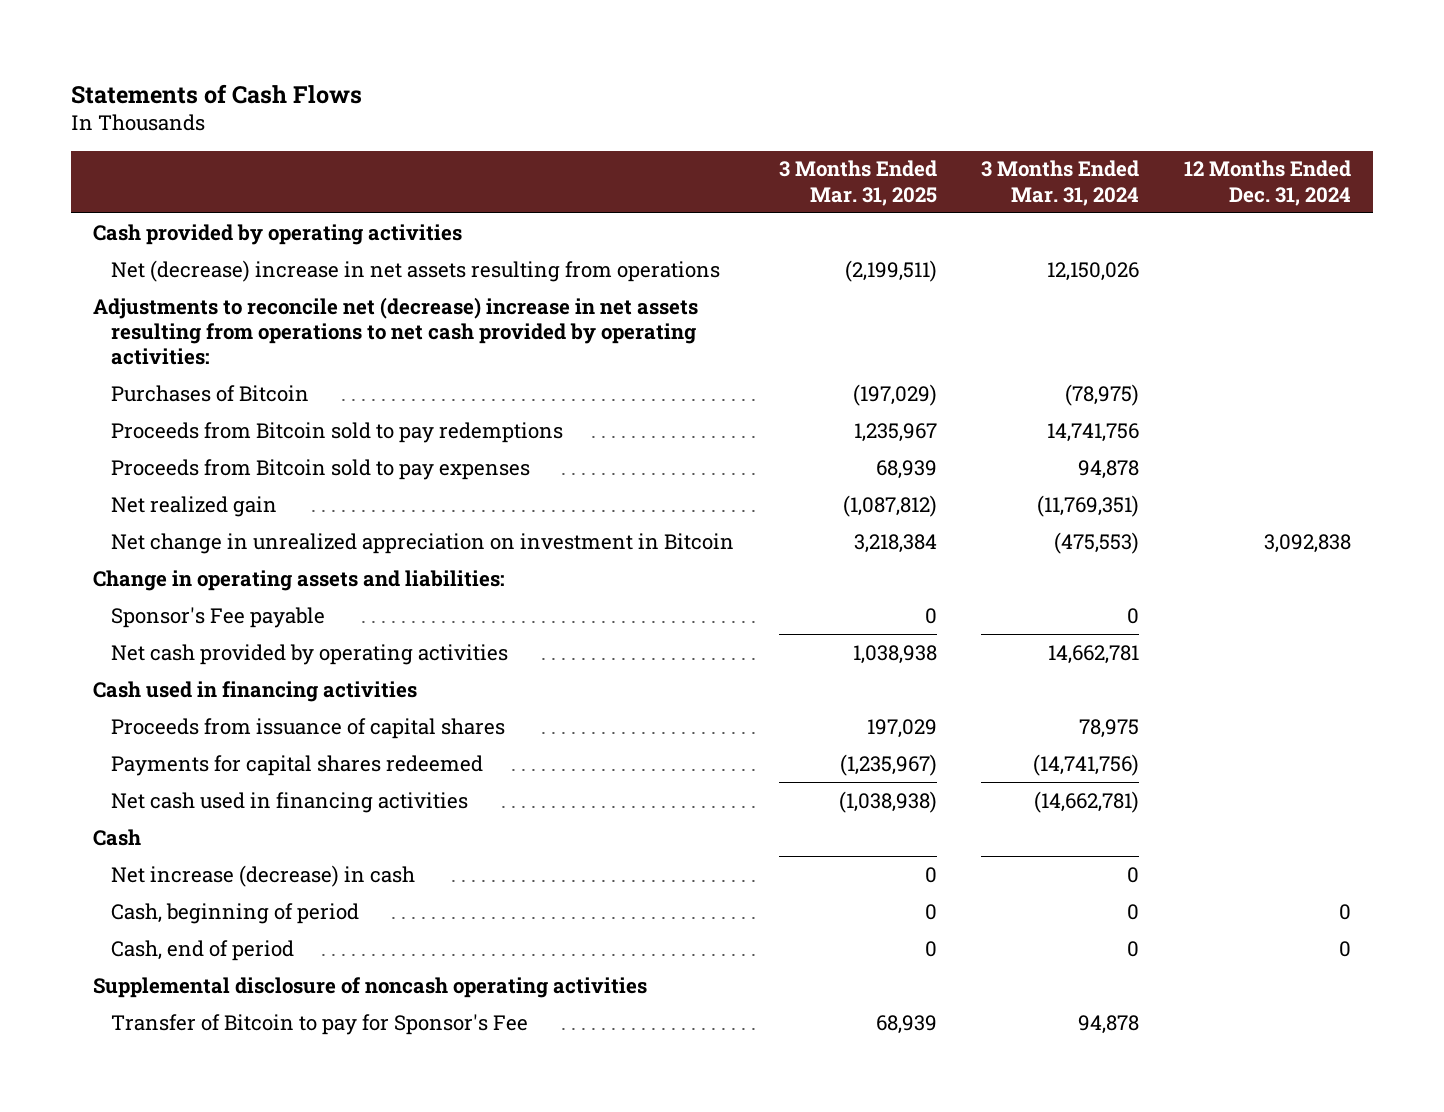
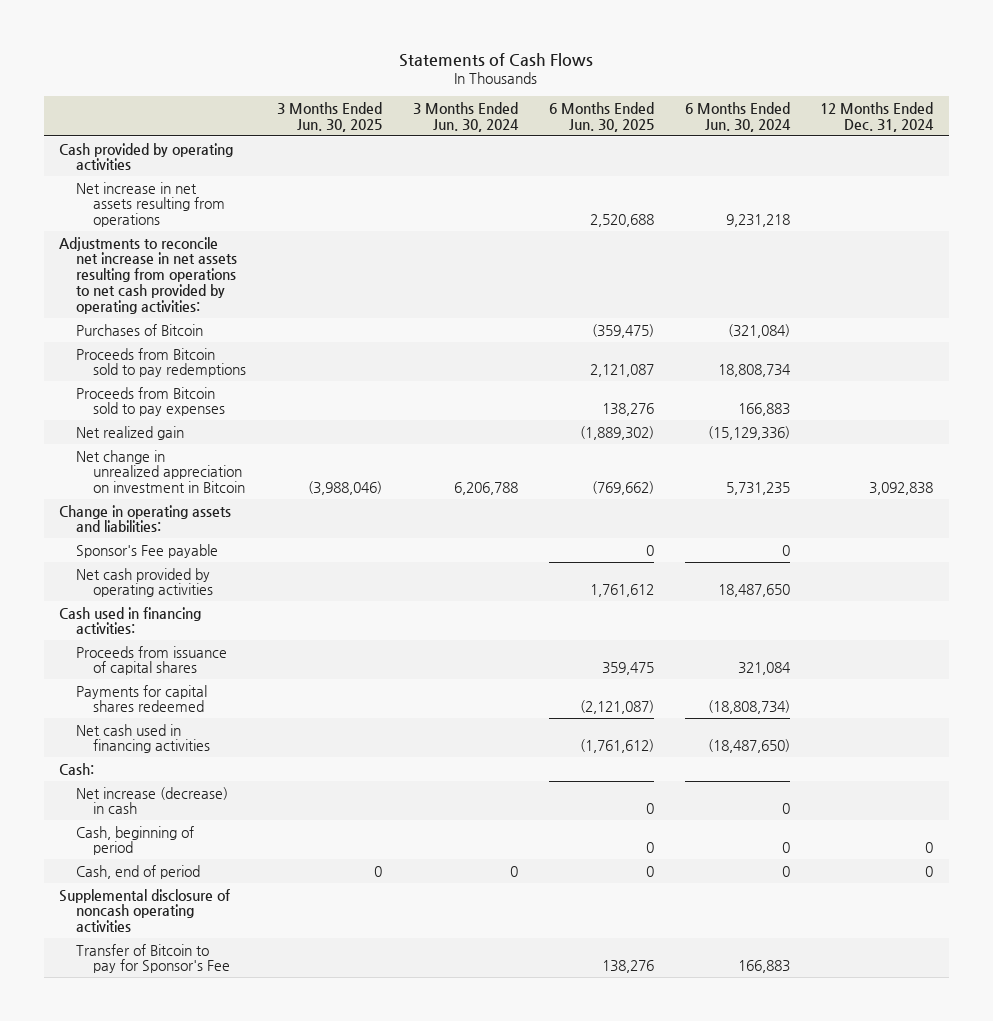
[778,160,937,206] 3 Months Ended Mar. 31, 2025 -> none
[981,160,1140,206] 3 Months Ended Mar. 31, 2024 -> none
none -> [276,101,382,132] 3 Months Ended Jun. 30, 2025
none -> [412,101,519,132] 3 Months Ended Jun. 30, 2024
none -> [548,101,654,132] 6 Months Ended Jun. 30, 2025
none -> [684,101,791,132] 6 Months Ended Jun. 30, 2024
[111,259,721,282] Net (decrease) increase in net assets resulting from operations -> [76,181,226,228] Net increase in net assets resulting from operations
[93,296,699,366] Adjustments to reconcile net (decrease) increase in net assets resulting from operations to net cash provided by operating activities: -> [59,236,238,314] Adjustments to reconcile net increase in net assets resulting from operations to net cash provided by operating activities:
[93,680,418,702] Cash used in financing activities -> [59,606,202,635] Cash used in financing activities:
[93,828,142,846] Cash -> [59,762,95,775] Cash:

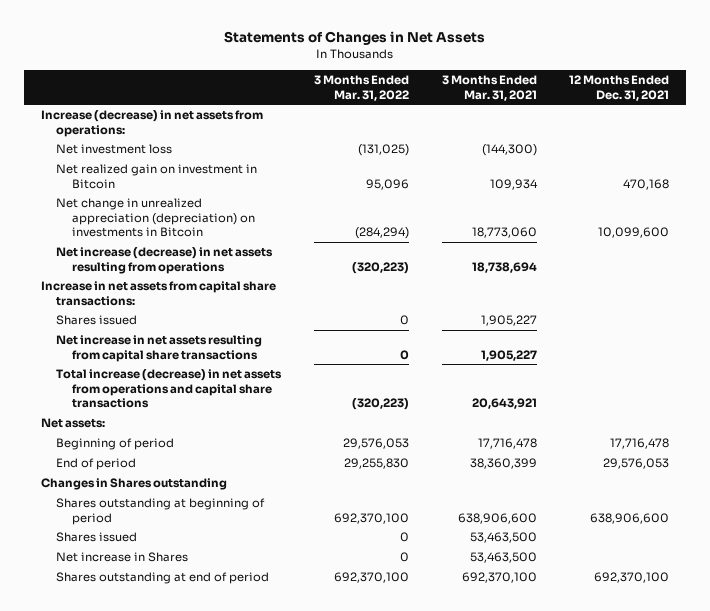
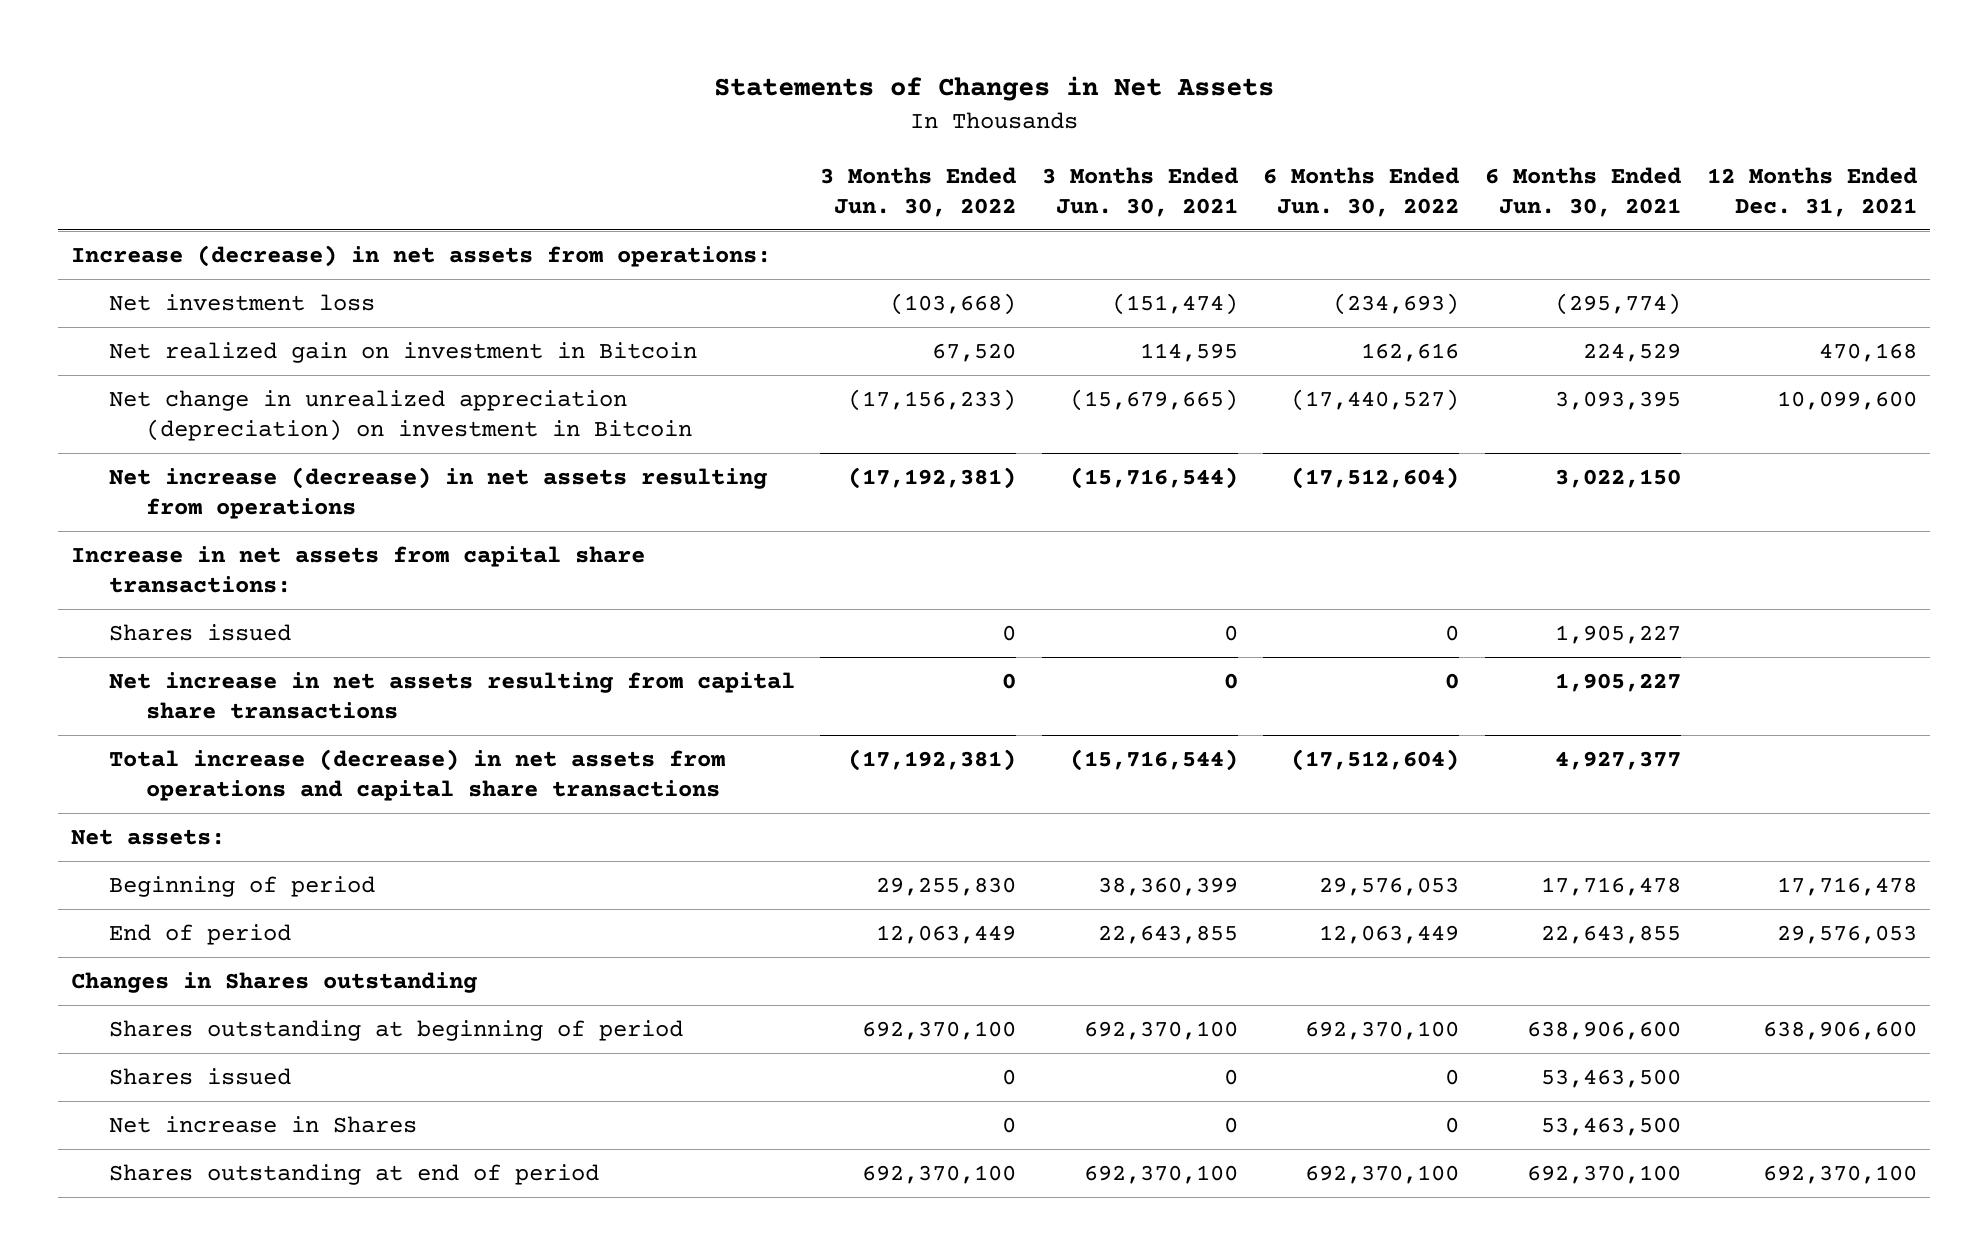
[314,75,410,101] 3 Months Ended Mar. 31, 2022 -> none
[441,75,537,101] 3 Months Ended Mar. 31, 2021 -> none
none -> [820,166,1017,217] 3 Months Ended Jun. 30, 2022
none -> [1041,166,1238,217] 3 Months Ended Jun. 30, 2021
none -> [1263,166,1460,217] 6 Months Ended Jun. 30, 2022
none -> [1485,166,1682,217] 6 Months Ended Jun. 30, 2021
[56,198,256,237] Net change in unrealized appreciation (depreciation) on investments in Bitcoin -> [108,389,693,441] Net change in unrealized appreciation (depreciation) on investment in Bitcoin

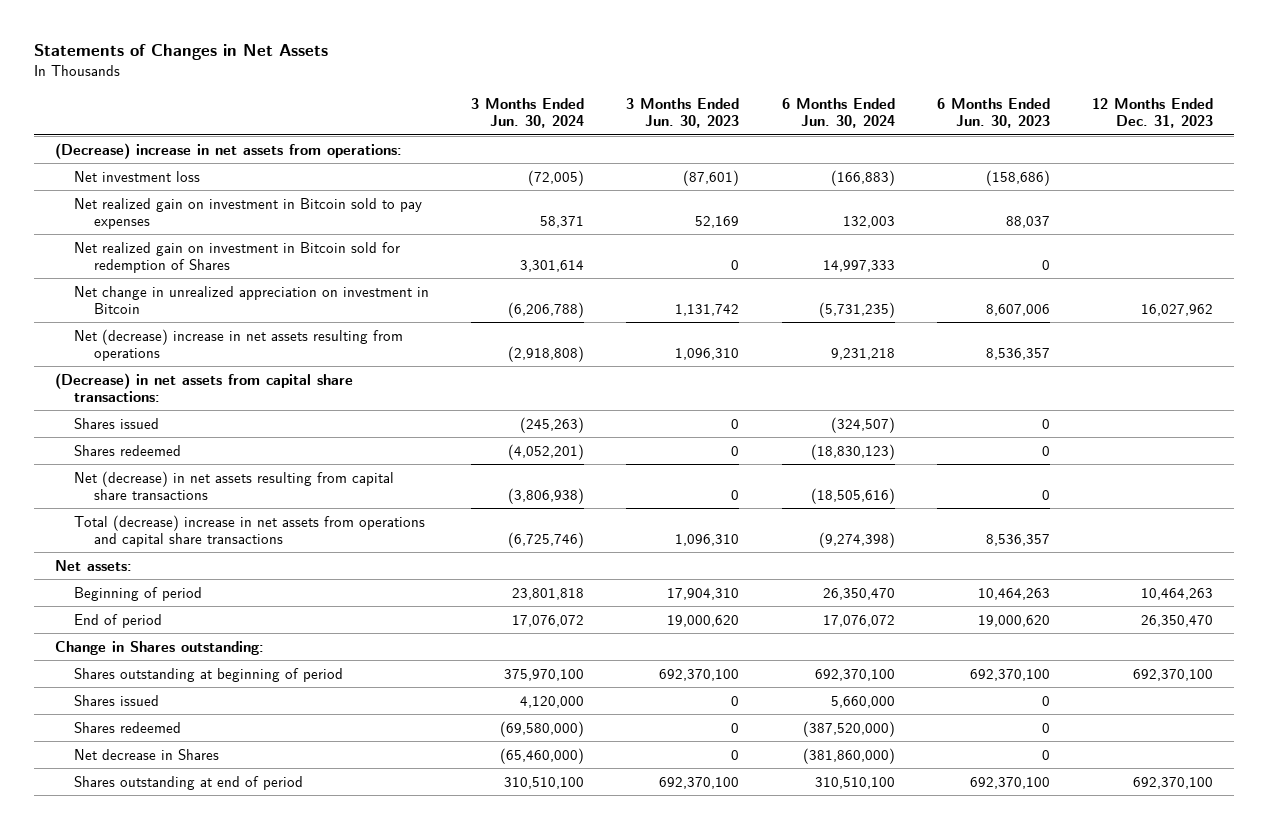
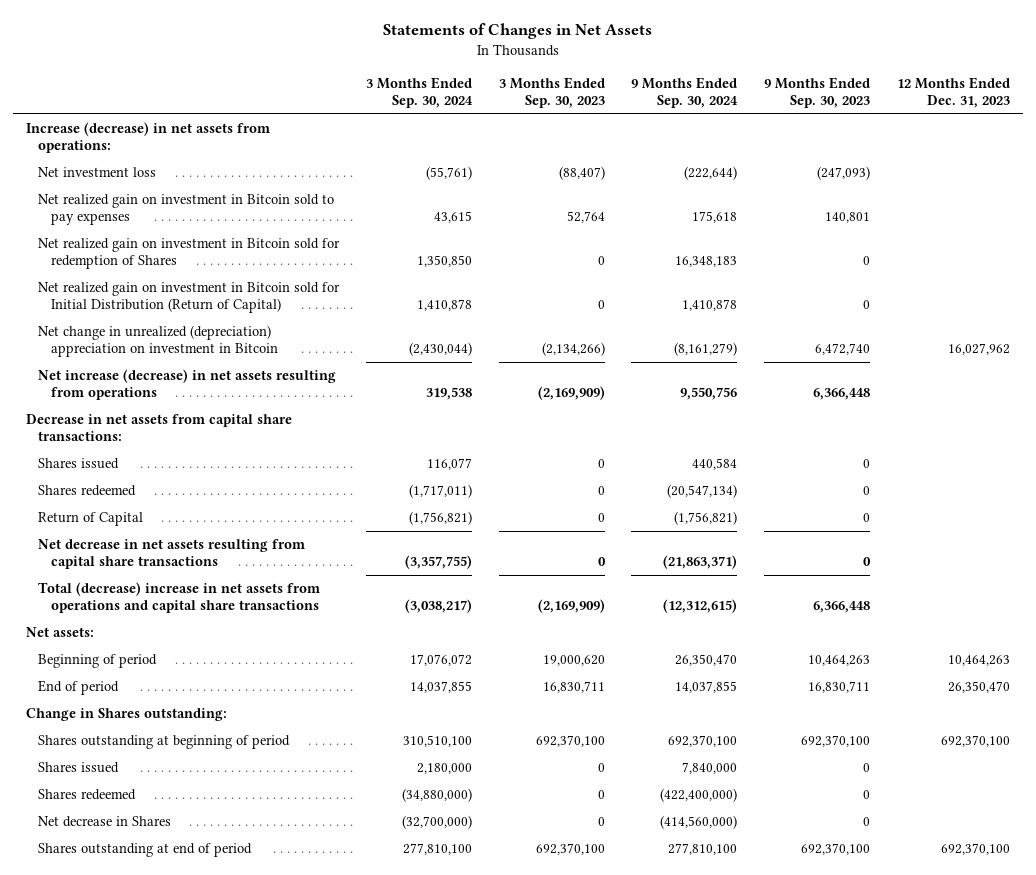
[471,97,585,129] 3 Months Ended Jun. 30, 2024 -> none
[626,97,740,129] 3 Months Ended Jun. 30, 2023 -> none
[781,97,895,129] 6 Months Ended Jun. 30, 2024 -> none
[936,97,1050,129] 6 Months Ended Jun. 30, 2023 -> none
none -> [366,76,474,108] 3 Months Ended Sep. 30, 2024
none -> [498,76,605,108] 3 Months Ended Sep. 30, 2023
none -> [631,76,739,108] 9 Months Ended Sep. 30, 2024
none -> [764,76,871,108] 9 Months Ended Sep. 30, 2023
[54,142,402,159] (Decrease) increase in net assets from operations: -> [26,122,271,154] Increase (decrease) in net assets from operations:
none -> [38,282,341,314] Net realized gain on investment in Bitcoin sold for Initial Distribution (Return of Capital)
[74,285,430,314] Net change in unrealized appreciation on investment in Bitcoin -> [38,325,278,358] Net change in unrealized (depreciation) appreciation on investment in Bitcoin
[74,328,404,361] Net (decrease) increase in net assets resulting from operations -> [38,369,337,401] Net increase (decrease) in net assets resulting from operations
[54,372,353,402] (Decrease) in net assets from capital share transactions: -> [26,414,293,442] Decrease in net assets from capital share transactions:
none -> [38,512,144,527] Return of Capital
[74,470,395,500] Net (decrease) in net assets resulting from capital share transactions -> [38,539,306,570] Net decrease in net assets resulting from capital share transactions

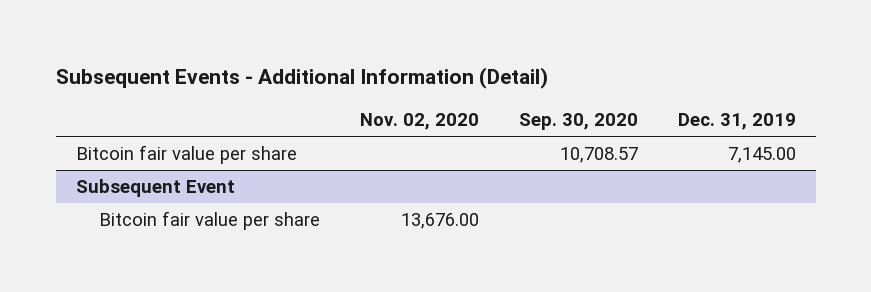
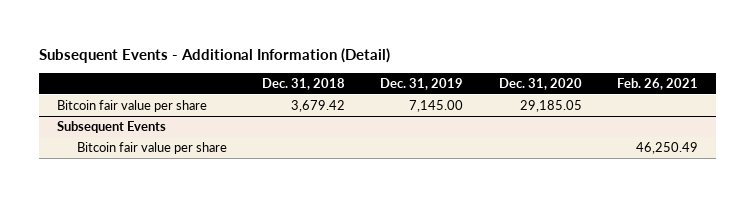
[359,113,479,131] Nov. 02, 2020 -> none
[518,113,638,131] Sep. 30, 2020 -> none
none -> [261,78,345,91] Dec. 31, 2018
none -> [498,78,582,91] Dec. 31, 2020
none -> [617,78,699,91] Feb. 26, 2021
[75,179,235,198] Subsequent Event -> [57,121,167,134] Subsequent Events

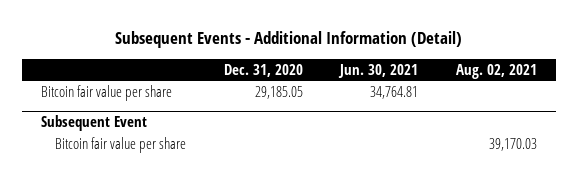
[261,78,345,91] Dec. 31, 2018 -> none
[380,78,464,91] Dec. 31, 2019 -> none
[617,78,699,91] Feb. 26, 2021 -> none
none -> [338,63,419,78] Jun. 30, 2021
none -> [456,63,538,79] Aug. 02, 2021
[57,121,167,134] Subsequent Events -> [40,115,147,132] Subsequent Event

